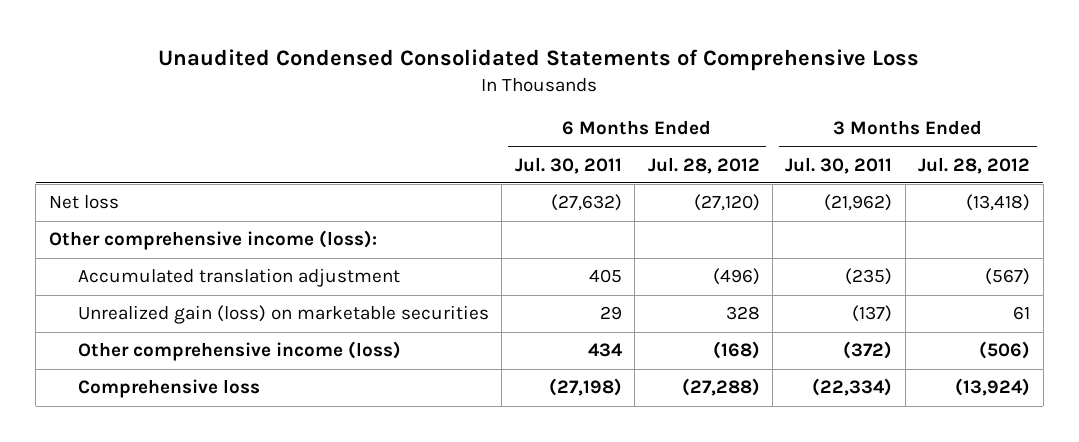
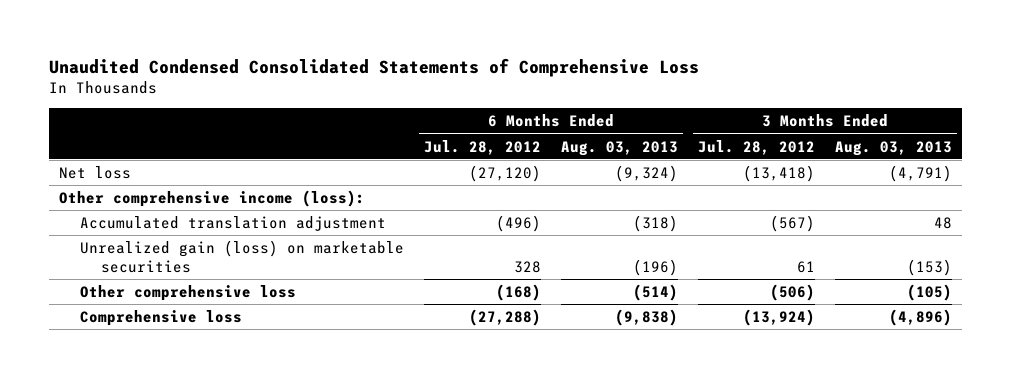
[514,156,622,174] Jul. 30, 2011 -> none
[785,156,893,174] Jul. 30, 2011 -> none
none -> [561,140,679,156] Aug. 03, 2013
none -> [834,140,952,156] Aug. 03, 2013
[78,341,402,362] Other comprehensive income (loss) -> [80,284,297,301] Other comprehensive loss

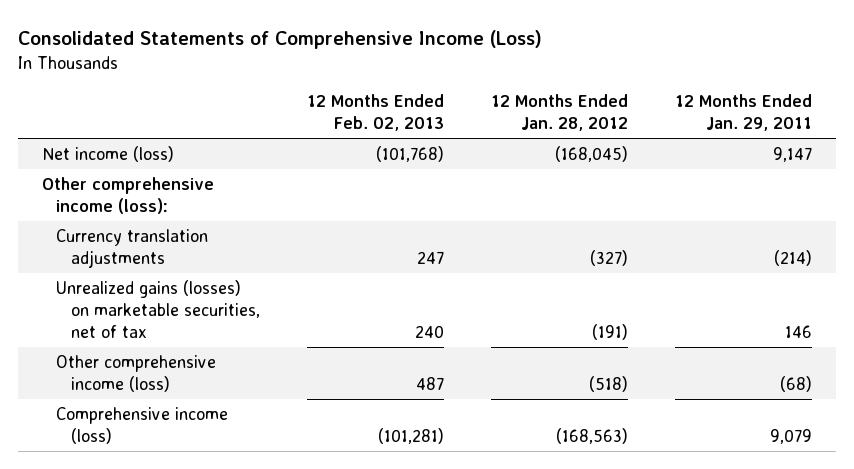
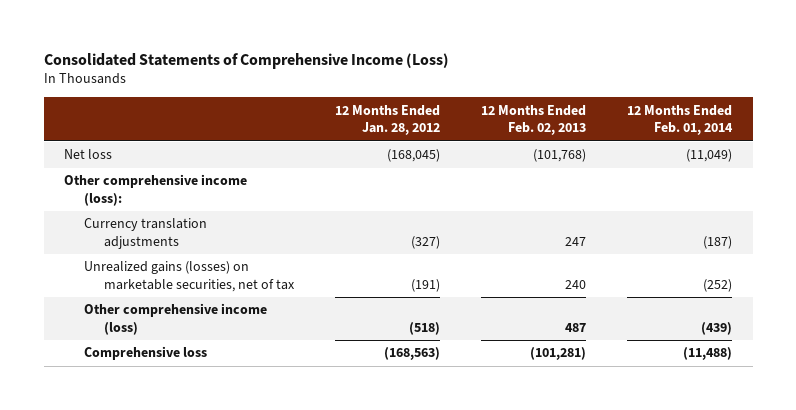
[675,94,813,132] 12 Months Ended Jan. 29, 2011 -> none
none -> [627,104,734,136] 12 Months Ended Feb. 01, 2014
[41,145,174,162] Net income (loss) -> [64,149,113,160] Net loss
[56,406,229,444] Comprehensive income (loss) -> [84,346,208,361] Comprehensive loss

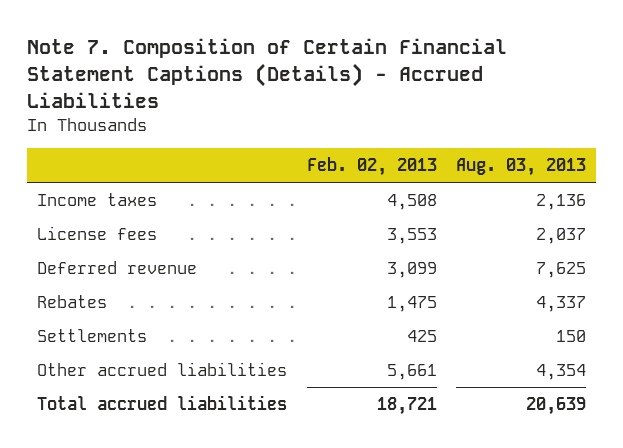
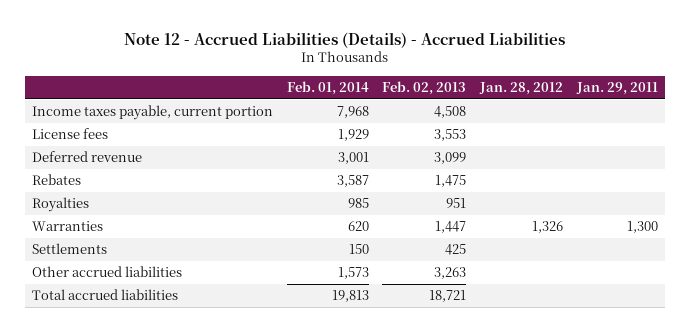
[27,38,508,108] Note 7. Composition of Certain Financial Statement Captions (Details) - Accrued Liabilities -> [123,31,565,48] Note 12 - Accrued Liabilities (Details) - Accrued Liabilities
[456,158,587,177] Aug. 03, 2013 -> none
none -> [286,80,369,95] Feb. 01, 2014
none -> [479,81,564,95] Jan. 28, 2012
none -> [576,81,659,95] Jan. 29, 2011
[37,192,158,206] Income taxes -> [31,105,273,121] Income taxes payable, current portion
none -> [31,197,89,213] Royalties
none -> [31,221,103,232] Warranties
[386,363,437,380] 5,661 -> [434,267,467,280] 3,263

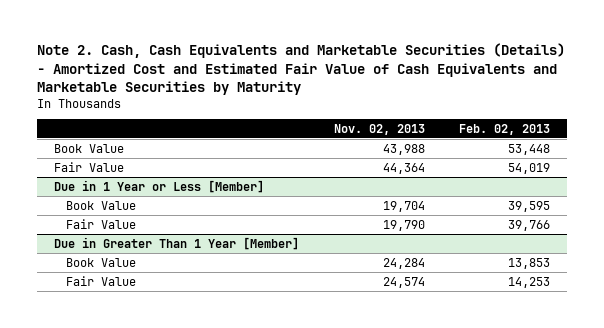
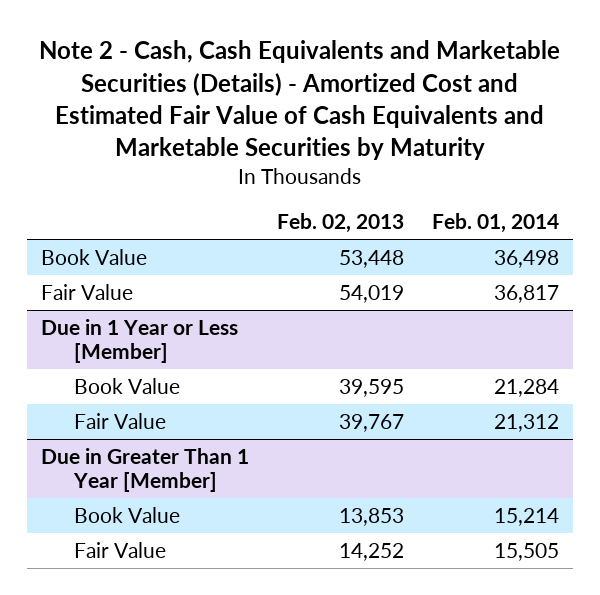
[37,43,566,95] Note 2. Cash, Cash Equivalents and Marketable Securities (Details) - Amortized Cost and Estimated Fair Value of Cash Equivalents and Marketable Securities by Maturity -> [39,40,561,160] Note 2 - Cash, Cash Equivalents and Marketable Securities (Details) - Amortized Cost and Estimated Fair Value of Cash Equivalents and Marketable Securities by Maturity
[333,123,425,135] Nov. 02, 2013 -> none
none -> [432,213,560,234] Feb. 01, 2014
[507,219,550,231] 39,766 -> [339,413,405,432] 39,767
[507,276,550,288] 14,253 -> [339,542,405,561] 14,252

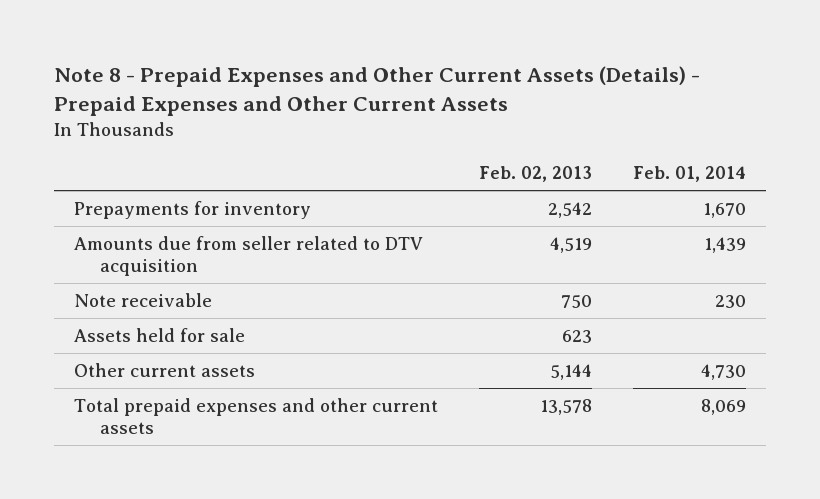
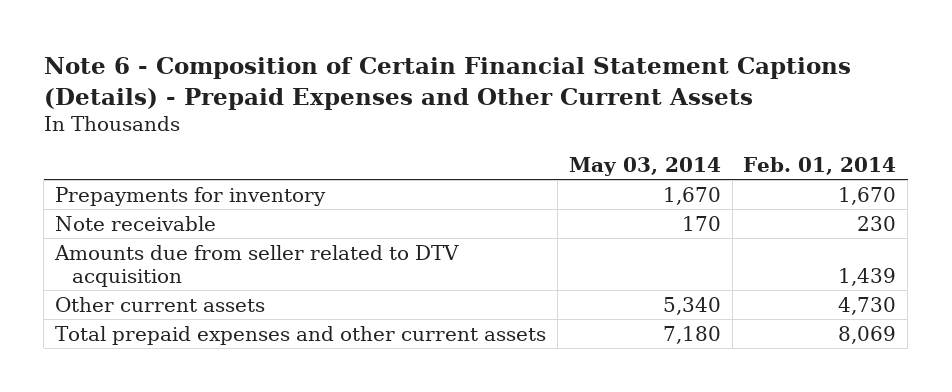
[53,66,700,117] Note 8 - Prepaid Expenses and Other Current Assets (Details) - Prepaid Expenses and Other Current Assets -> [43,57,851,110] Note 6 - Composition of Certain Financial Statement Captions (Details) - Prepaid Expenses and Other Current Assets
[479,166,593,183] Feb. 02, 2013 -> none
none -> [568,156,721,176] May 03, 2014
[74,328,246,343] Assets held for sale -> none
[74,236,424,276] Amounts due from seller related to DTV acquisition -> [54,244,460,287] Amounts due from seller related to DTV acquisition

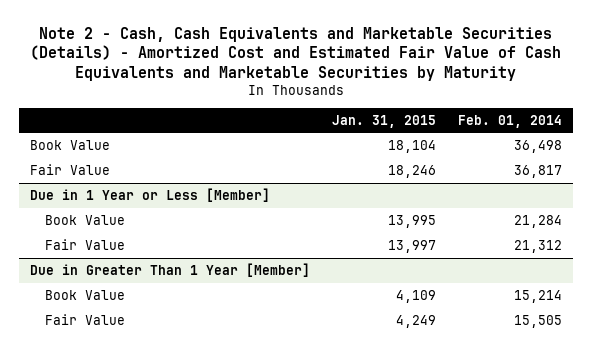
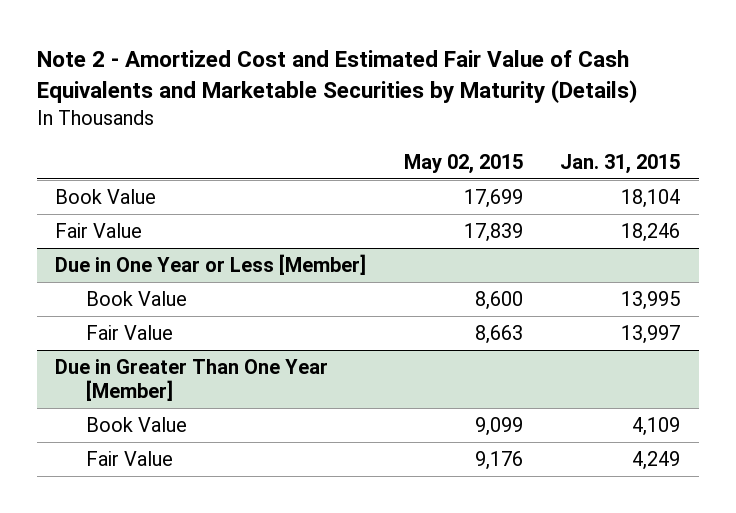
[30,26,562,82] Note 2 - Cash, Cash Equivalents and Marketable Securities (Details) - Amortized Cost and Estimated Fair Value of Cash Equivalents and Marketable Securities by Maturity -> [36,50,637,103] Note 2 - Amortized Cost and Estimated Fair Value of Cash Equivalents and Marketable Securities by Maturity (Details)
[457,114,562,128] Feb. 01, 2014 -> none
none -> [403,153,523,174] May 02, 2015
[30,187,271,202] Due in 1 Year or Less [Member] -> [55,254,367,276] Due in One Year or Less [Member]
[30,262,311,277] Due in Greater Than 1 Year [Member] -> [55,359,329,401] Due in Greater Than One Year [Member]

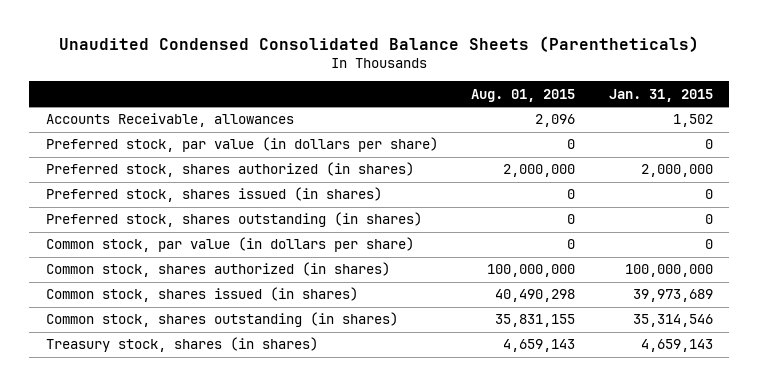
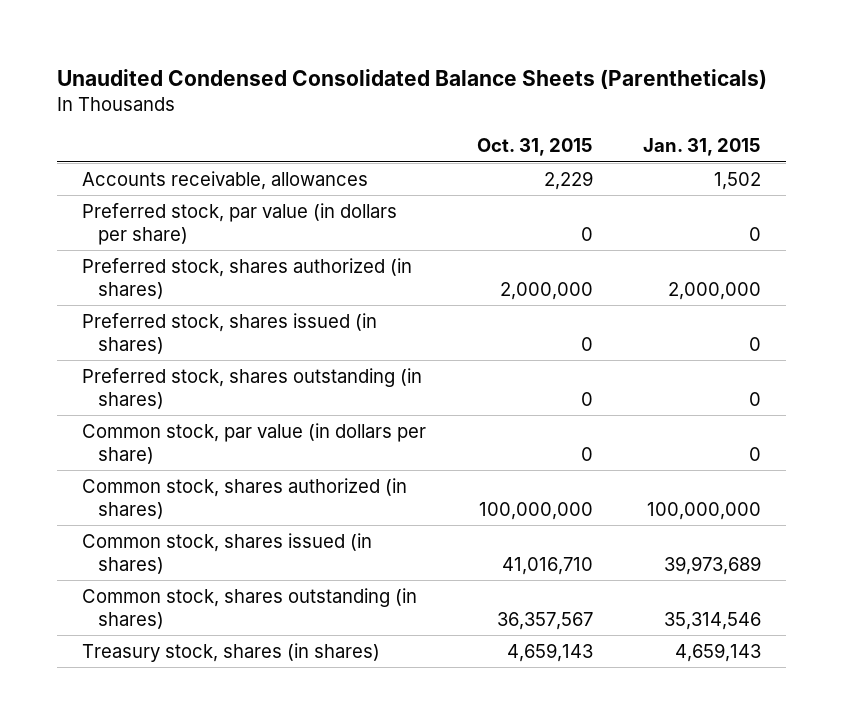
[471,88,576,102] Aug. 01, 2015 -> none
none -> [476,138,593,157] Oct. 31, 2015
[45,113,294,128] Accounts Receivable, allowances -> [82,170,369,190] Accounts receivable, allowances

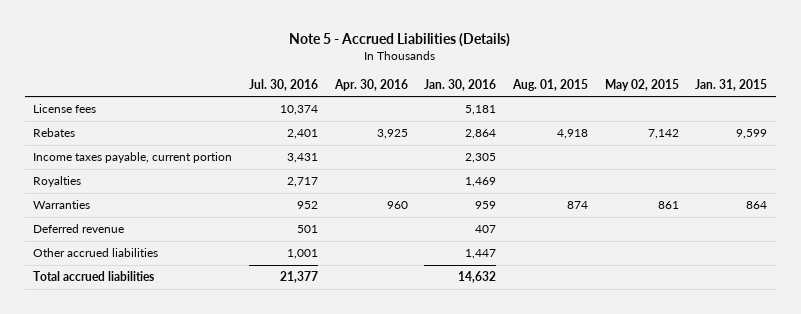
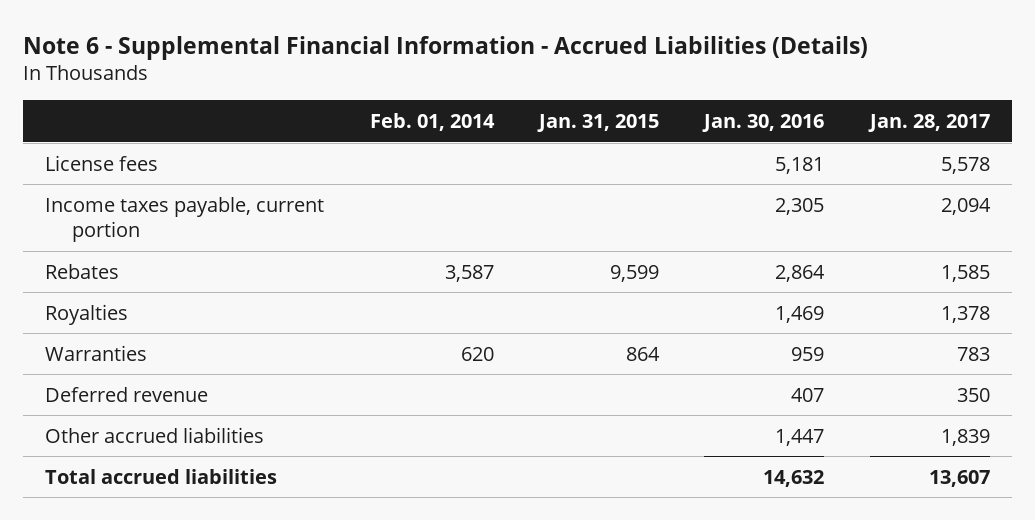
[289,32,511,47] Note 5 - Accrued Liabilities (Details) -> [22,35,868,60] Note 6 - Supplemental Financial Information - Accrued Liabilities (Details)
[249,78,319,91] Jul. 30, 2016 -> none
[333,78,408,91] Apr. 30, 2016 -> none
[512,78,589,91] Aug. 01, 2015 -> none
[604,78,679,91] May 02, 2015 -> none
none -> [369,113,495,132] Feb. 01, 2014
none -> [867,114,990,133] Jan. 28, 2017
[33,128,76,138] Rebates -> [45,263,120,279] Rebates

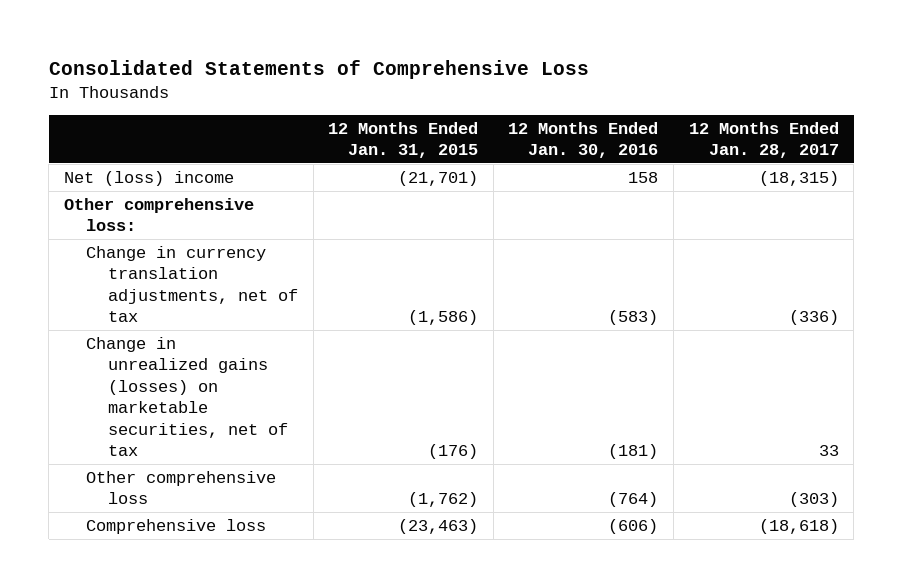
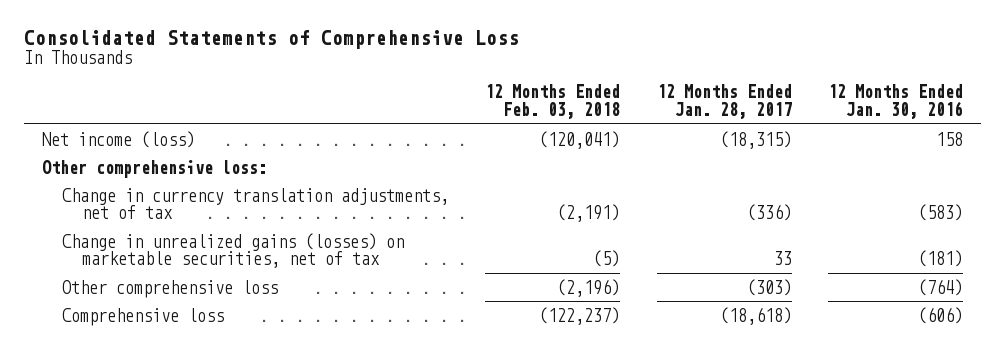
[328,121,479,159] 12 Months Ended Jan. 31, 2015 -> none
none -> [485,83,621,119] 12 Months Ended Feb. 03, 2018
[63,170,234,186] Net (loss) income -> [41,130,195,148] Net income (loss)

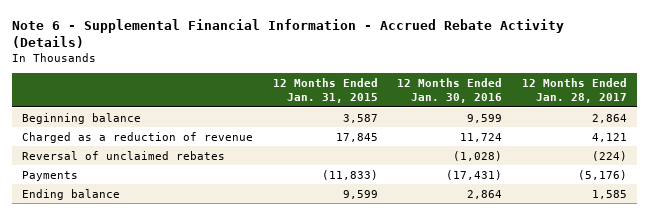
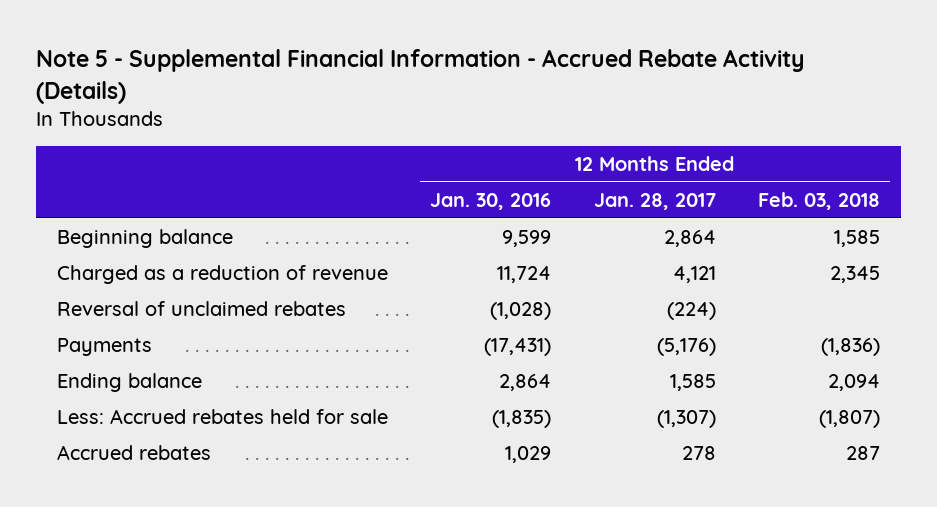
[12,18,565,48] Note 6 - Supplemental Financial Information - Accrued Rebate Activity (Details) -> [36,49,806,104] Note 5 - Supplemental Financial Information - Accrued Rebate Activity (Details)
[272,77,378,104] 12 Months Ended Jan. 31, 2015 -> none
none -> [757,191,880,210] Feb. 03, 2018
none -> [57,409,389,425] Less: Accrued rebates held for sale
none -> [57,445,212,461] Accrued rebates

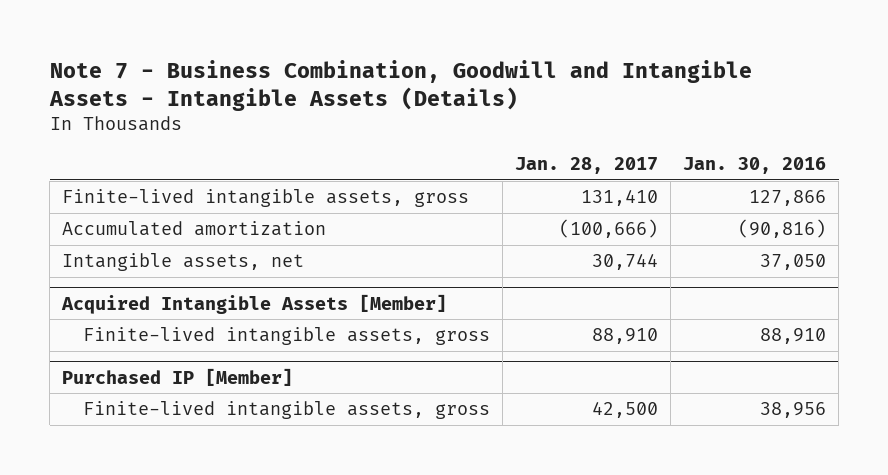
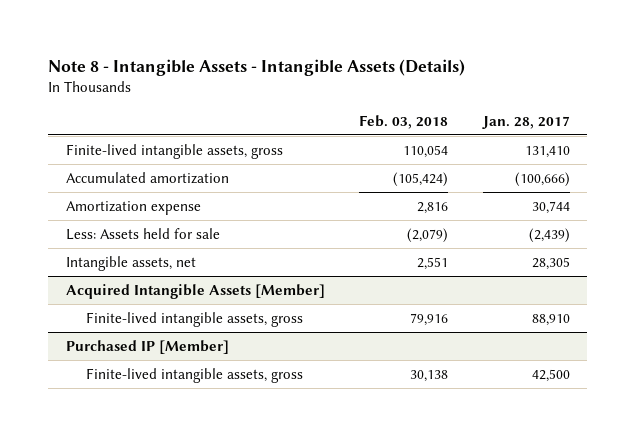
[48,59,752,111] Note 7 - Business Combination, Goodwill and Intangible Assets - Intangible Assets (Details) -> [48,58,466,76] Note 8 - Intangible Assets - Intangible Assets (Details)
[683,157,827,175] Jan. 30, 2016 -> none
none -> [359,114,449,129] Feb. 03, 2018
none -> [65,200,201,215] Amortization expense
none -> [65,227,220,240] Less: Assets held for sale
[592,254,659,271] 30,744 -> [531,256,570,270] 28,305

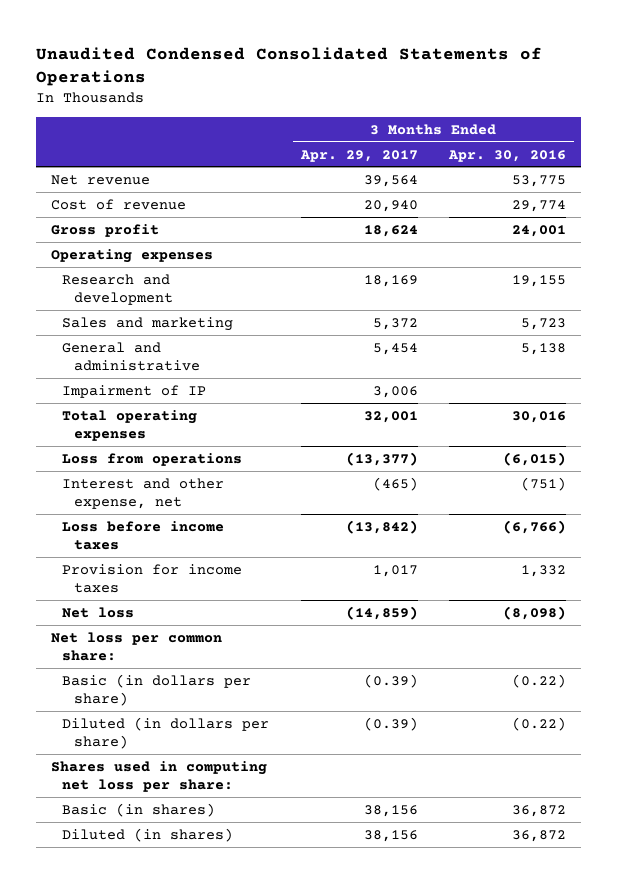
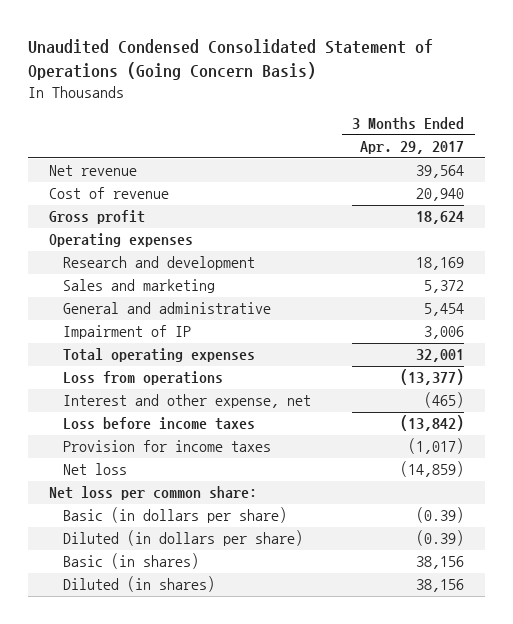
[35,46,542,87] Unaudited Condensed Consolidated Statements of Operations -> [28,39,434,80] Unaudited Condensed Consolidated Statement of Operations (Going Concern Basis)
[447,149,566,162] Apr. 30, 2016 -> none
[372,564,418,577] 1,017 -> [408,438,465,455] (1,017)
[51,760,268,792] Shares used in computing net loss per share: -> none

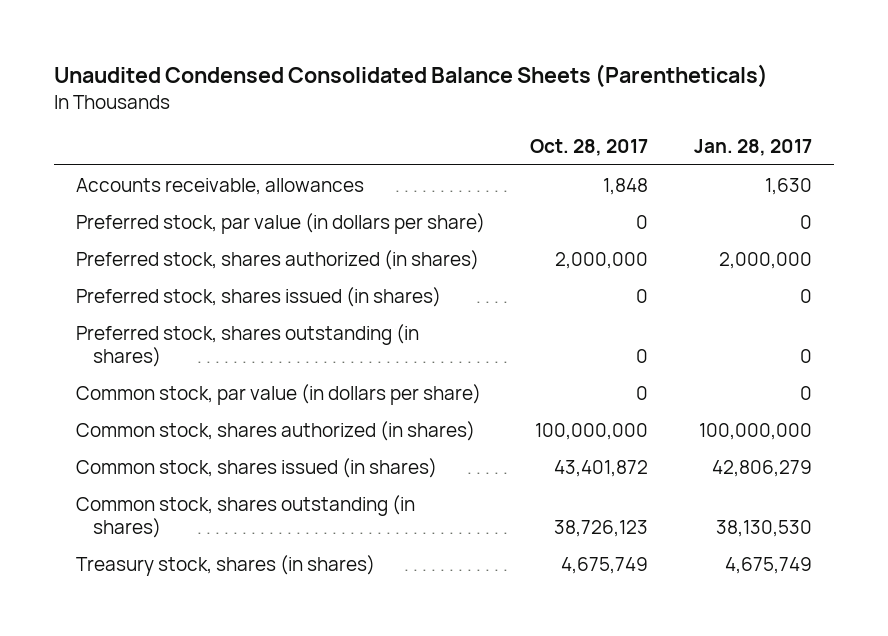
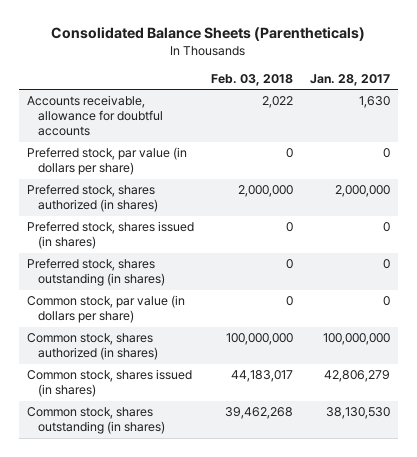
[53,64,768,89] Unaudited Condensed Consolidated Balance Sheets (Parentheticals) -> [51,27,366,42] Consolidated Balance Sheets (Parentheticals)
[530,138,649,156] Oct. 28, 2017 -> none
none -> [210,73,293,86] Feb. 03, 2018
[76,177,365,195] Accounts receivable, allowances -> [27,95,163,137] Accounts receivable, allowance for doubtful accounts
[76,554,376,576] Treasury stock, shares (in shares) -> none

